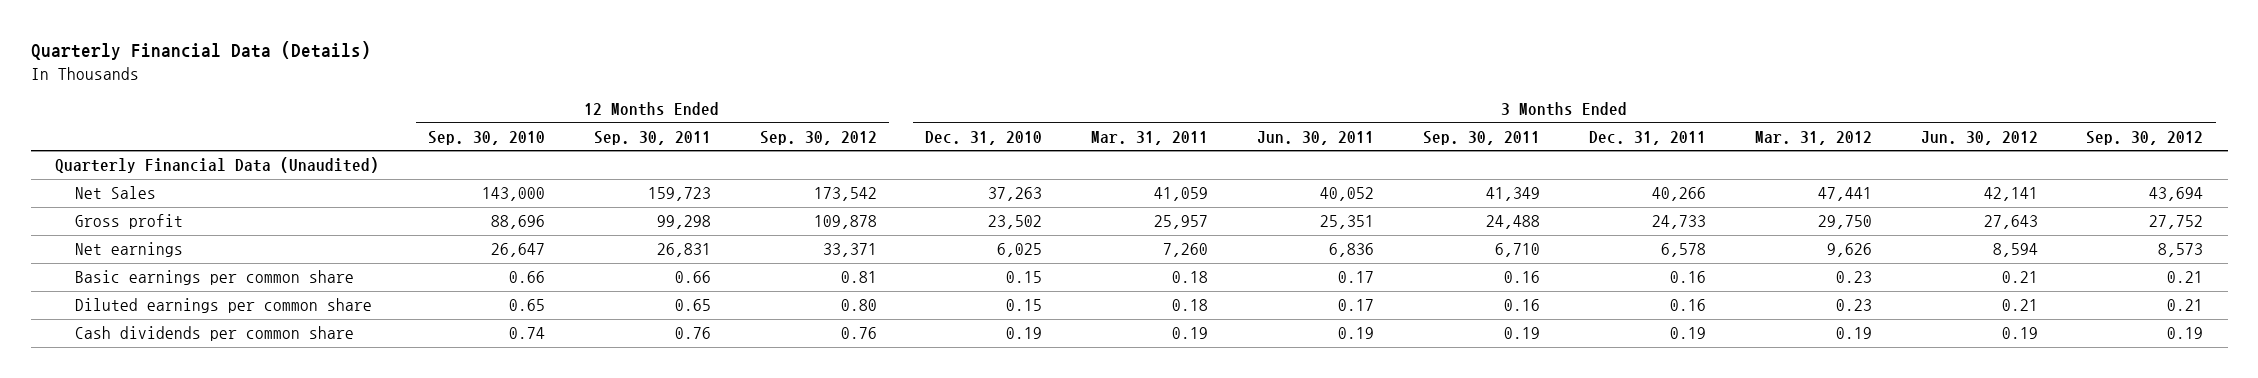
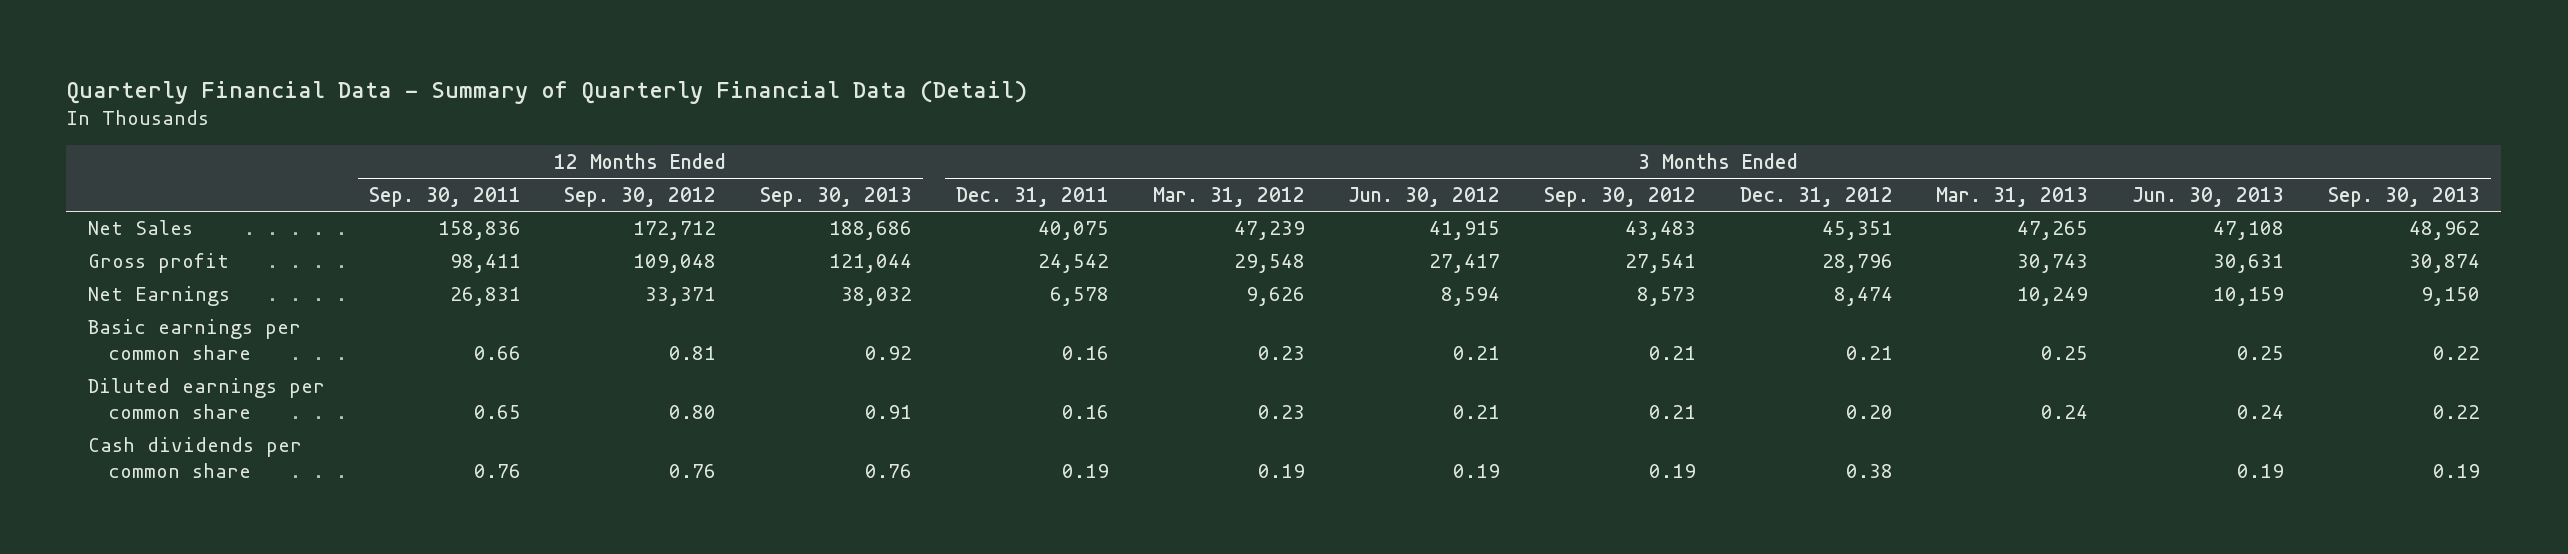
[30,41,371,61] Quarterly Financial Data (Details) -> [66,79,1028,104] Quarterly Financial Data - Summary of Quarterly Financial Data (Detail)
[427,130,545,145] Sep. 30, 2010 -> none
[925,130,1043,145] Dec. 31, 2010 -> none
[1091,130,1209,145] Mar. 31, 2011 -> none
[1257,130,1375,145] Jun. 30, 2011 -> none
[1423,130,1541,145] Sep. 30, 2011 -> none
none -> [760,186,913,207] Sep. 30, 2013
none -> [1739,186,1893,207] Dec. 31, 2012
none -> [1936,186,2089,207] Mar. 31, 2013
none -> [2131,186,2284,207] Jun. 30, 2013
none -> [2327,186,2480,207] Sep. 30, 2013
[55,157,380,174] Quarterly Financial Data (Unaudited) -> none
[647,187,711,202] 159,723 -> [437,221,521,241] 158,836
[813,187,877,202] 173,542 -> [633,221,717,241] 172,712
[1651,187,1706,202] 40,266 -> [1037,221,1109,241] 40,075
[1817,187,1872,202] 47,441 -> [1233,221,1305,241] 47,239
[1983,187,2038,202] 42,141 -> [1429,221,1501,241] 41,915
[2149,187,2204,202] 43,694 -> [1624,221,1696,241] 43,483
[656,215,711,230] 99,298 -> [449,254,521,274] 98,411
[813,215,877,230] 109,878 -> [633,254,717,274] 109,048
[1651,215,1706,230] 24,733 -> [1037,254,1109,274] 24,542
[1817,215,1872,230] 29,750 -> [1233,254,1305,274] 29,548
[1983,215,2038,230] 27,643 -> [1429,254,1501,274] 27,417
[2149,215,2204,230] 27,752 -> [1624,254,1696,274] 27,541
[74,242,183,258] Net earnings -> [88,286,231,307] Net Earnings

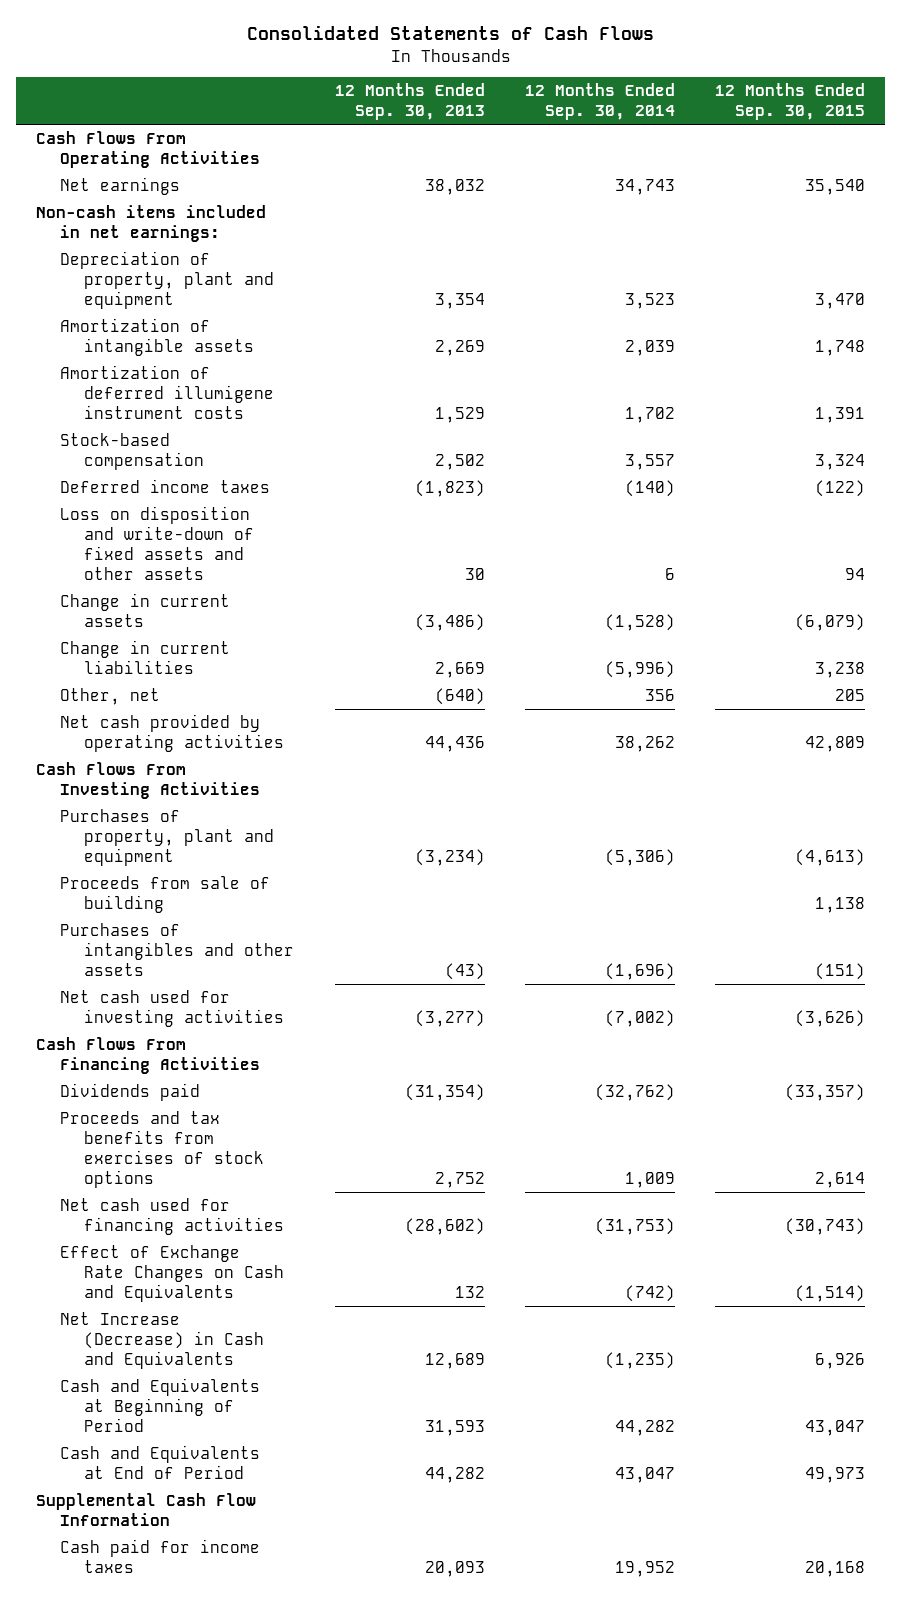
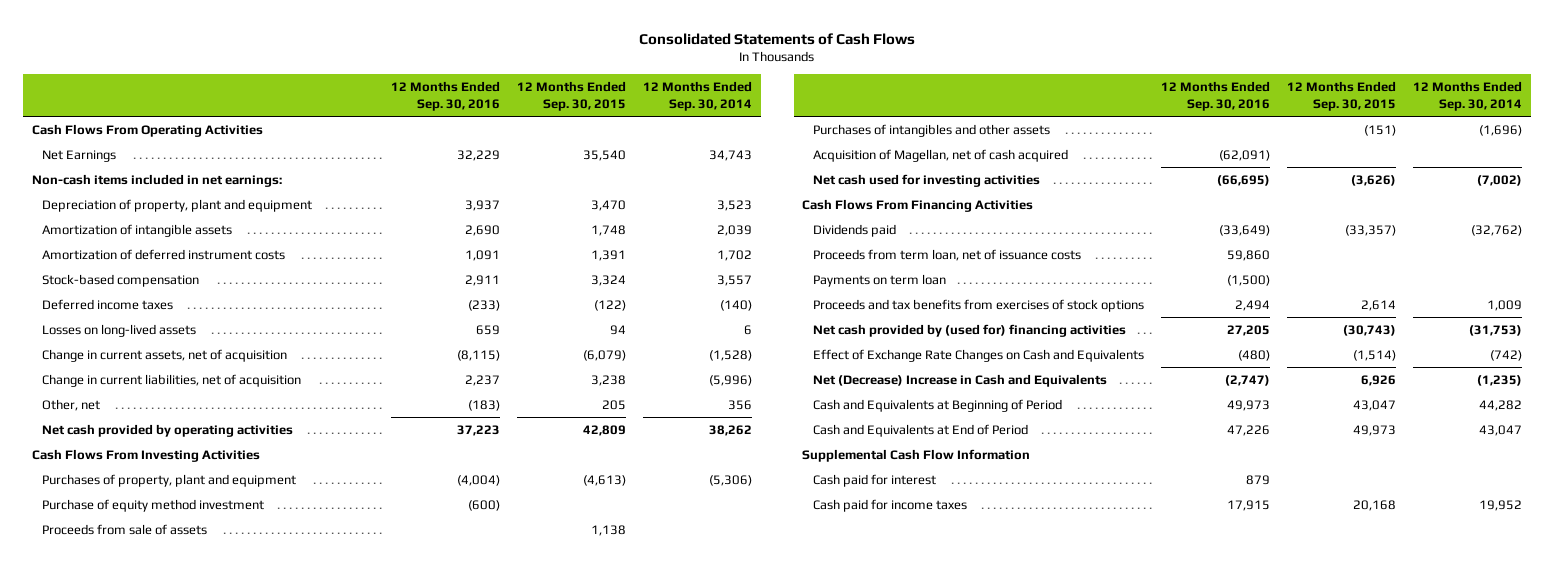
[334,83,485,121] 12 Months Ended Sep. 30, 2013 -> none
none -> [390,81,500,112] 12 Months Ended Sep. 30, 2016
[60,176,181,195] Net earnings -> [42,149,117,162] Net Earnings
[60,364,275,419] Amortization of deferred illumigene instrument costs -> [42,248,286,260] Amortization of deferred instrument costs
[60,505,255,580] Loss on disposition and write-down of fixed assets and other assets -> [42,323,197,337] Losses on long-lived assets
[60,592,231,627] Change in current assets -> [42,348,288,362] Change in current assets, net of acquisition
[60,639,231,674] Change in current liabilities -> [42,373,302,387] Change in current liabilities, net of acquisition
none -> [42,498,265,512] Purchase of equity method investment
[60,875,271,913] Proceeds from sale of building -> [42,523,208,535] Proceeds from sale of assets
none -> [812,148,1068,162] Acquisition of Magellan, net of cash acquired
none -> [812,248,1081,261] Proceeds from term loan, net of issuance costs
none -> [812,273,946,287] Payments on term loan
[60,1197,285,1235] Net cash used for financing activities -> [812,323,1126,337] Net cash provided by (used for) financing activities
[60,1311,265,1369] Net Increase (Decrease) in Cash and Equivalents -> [812,373,1107,387] Net (Decrease) Increase in Cash and Equivalents
none -> [812,473,936,487] Cash paid for interest

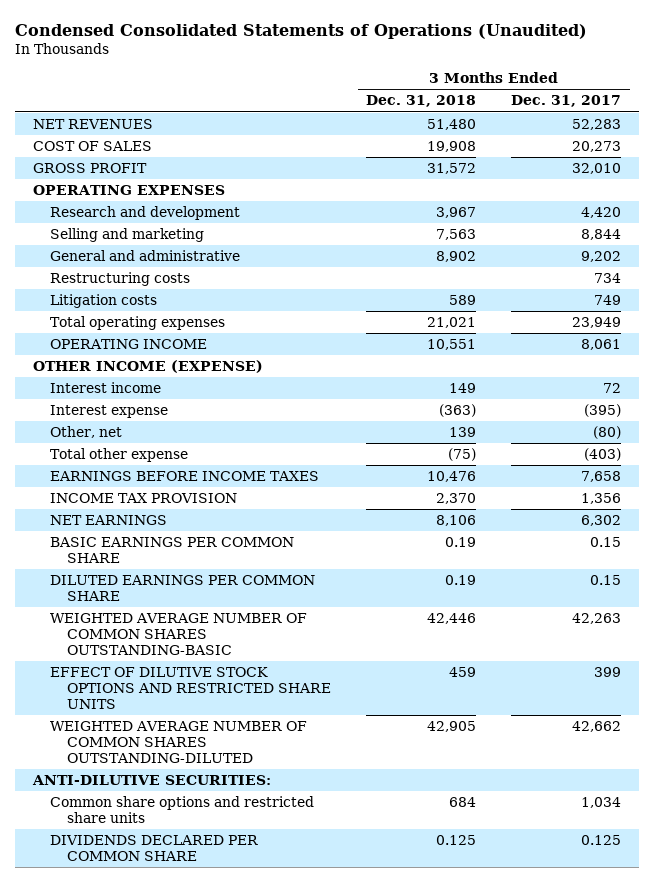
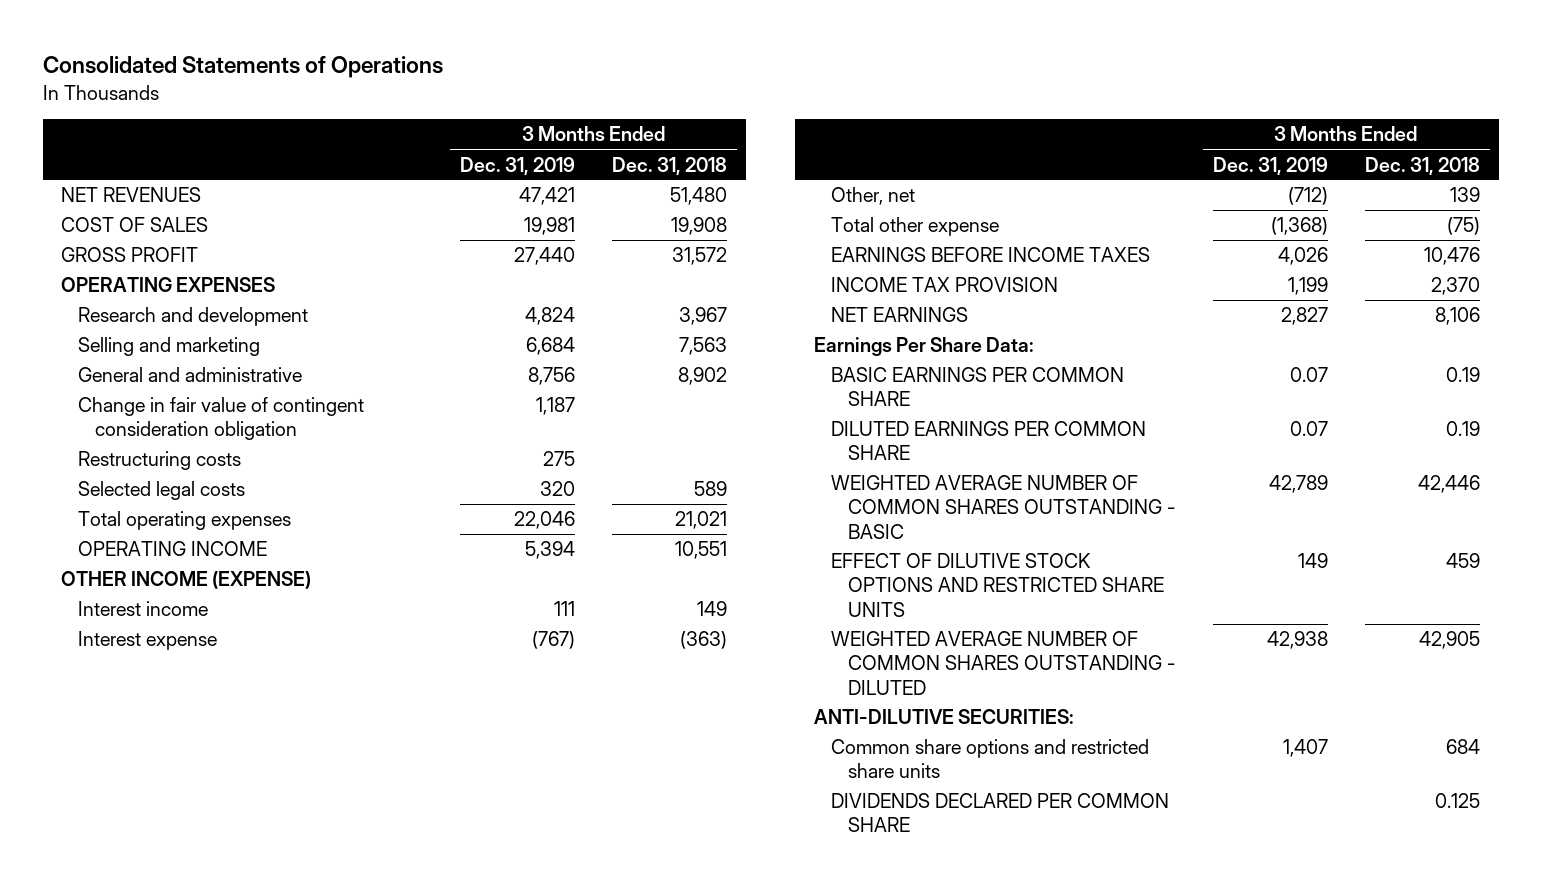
[15,23,588,39] Condensed Consolidated Statements of Operations (Unaudited) -> [42,56,443,79] Consolidated Statements of Operations
[511,95,622,108] Dec. 31, 2017 -> none
none -> [459,156,575,175] Dec. 31, 2019
none -> [78,397,365,441] Change in fair value of contingent consideration obligation
[49,293,157,308] Litigation costs -> [78,481,246,501] Selected legal costs
none -> [814,337,1035,357] Earnings Per Share Data:
[49,612,307,655] WEIGHTED AVERAGE NUMBER OF COMMON SHARES OUTSTANDING-BASIC -> [831,475,1175,539] WEIGHTED AVERAGE NUMBER OF COMMON SHARES OUTSTANDING - BASIC
[49,720,307,763] WEIGHTED AVERAGE NUMBER OF COMMON SHARES OUTSTANDING-DILUTED -> [831,631,1175,695] WEIGHTED AVERAGE NUMBER OF COMMON SHARES OUTSTANDING - DILUTED

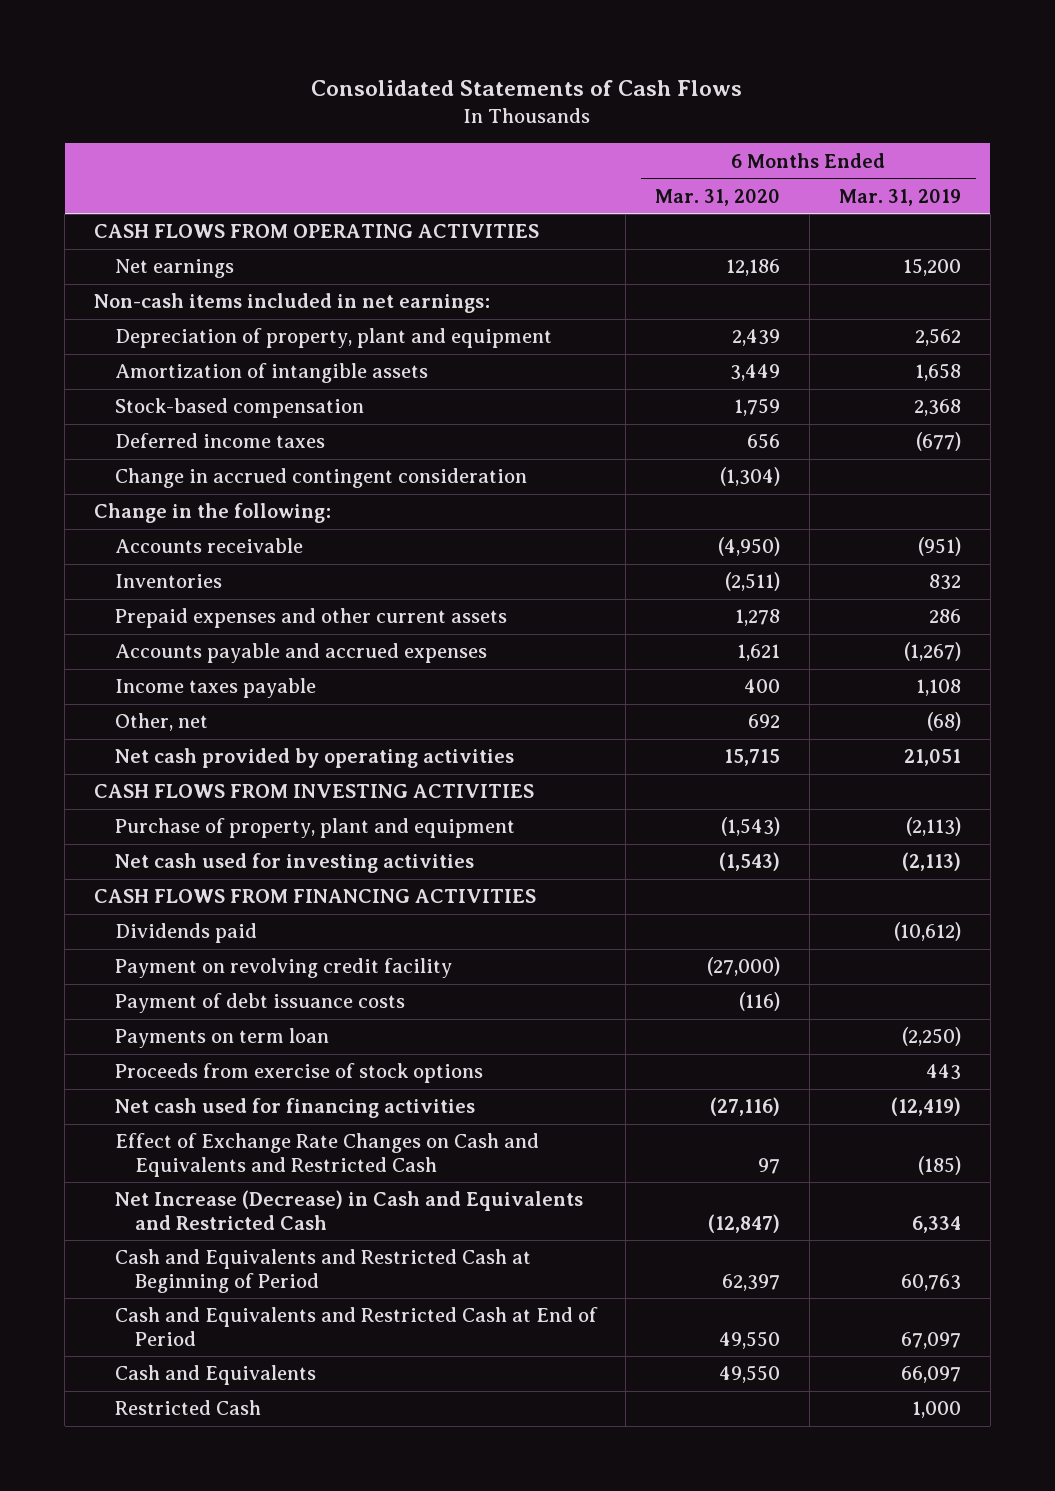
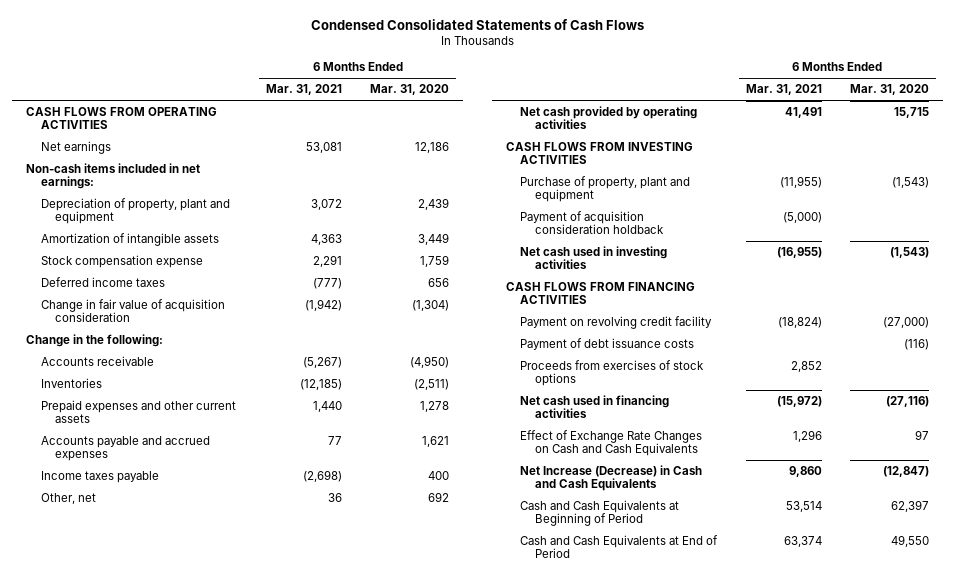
[311,79,743,96] Consolidated Statements of Cash Flows -> [310,18,644,30] Condensed Consolidated Statements of Cash Flows
[838,188,961,206] Mar. 31, 2019 -> none
none -> [266,84,343,96] Mar. 31, 2021
[114,398,364,419] Stock-based compensation -> [40,255,203,269] Stock compensation expense
[114,468,527,489] Change in accrued contingent consideration -> [40,299,225,323] Change in fair value of acquisition consideration
none -> [520,211,664,235] Payment of acquisition consideration holdback
[114,853,474,874] Net cash used for investing activities -> [520,246,668,270] Net cash used in investing activities
[114,923,257,944] Dividends paid -> none
[114,1028,329,1049] Payments on term loan -> none
[114,1365,316,1386] Cash and Equivalents -> none
[114,1400,261,1416] Restricted Cash -> none
[114,1063,483,1084] Proceeds from exercise of stock options -> [520,360,705,387] Proceeds from exercises of stock options
[114,1098,475,1119] Net cash used for financing activities -> [520,395,670,419] Net cash used in financing activities
[114,1133,539,1177] Effect of Exchange Rate Changes on Cash and Equivalents and Restricted Cash -> [520,430,703,457] Effect of Exchange Rate Changes on Cash and Cash Equivalents
[114,1190,583,1230] Net Increase (Decrease) in Cash and Equivalents and Restricted Cash -> [520,465,703,492] Net Increase (Decrease) in Cash and Cash Equivalents
[114,1249,531,1293] Cash and Equivalents and Restricted Cash at Beginning of Period -> [520,500,680,527] Cash and Cash Equivalents at Beginning of Period
[114,1307,598,1346] Cash and Equivalents and Restricted Cash at End of Period -> [520,535,719,559] Cash and Cash Equivalents at End of Period

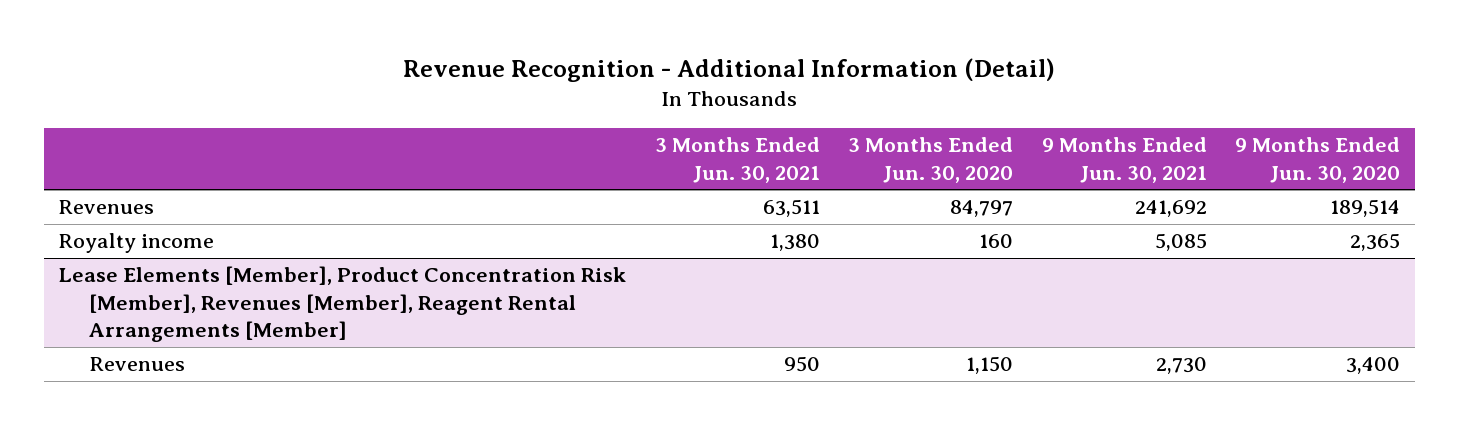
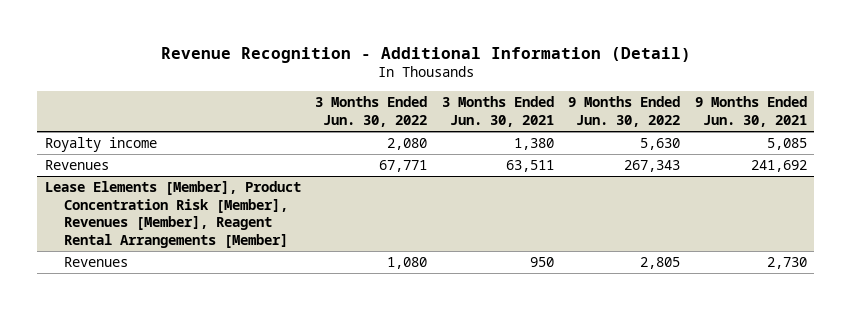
[848,137,1014,183] 3 Months Ended Jun. 30, 2020 -> none
[1235,137,1401,183] 9 Months Ended Jun. 30, 2020 -> none
none -> [315,96,428,127] 3 Months Ended Jun. 30, 2022
none -> [568,96,681,127] 9 Months Ended Jun. 30, 2022
[58,200,155,215] Revenues -> [44,160,109,171] Revenues

